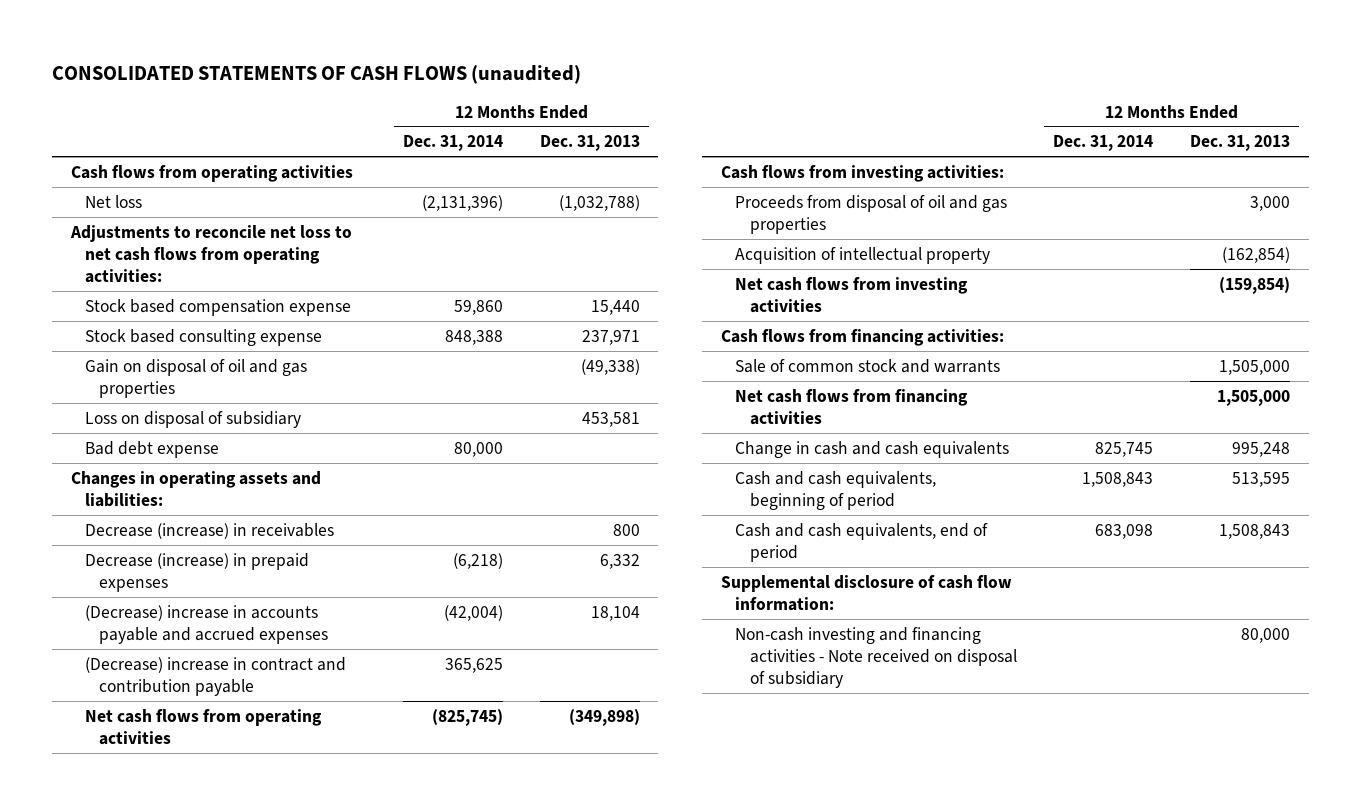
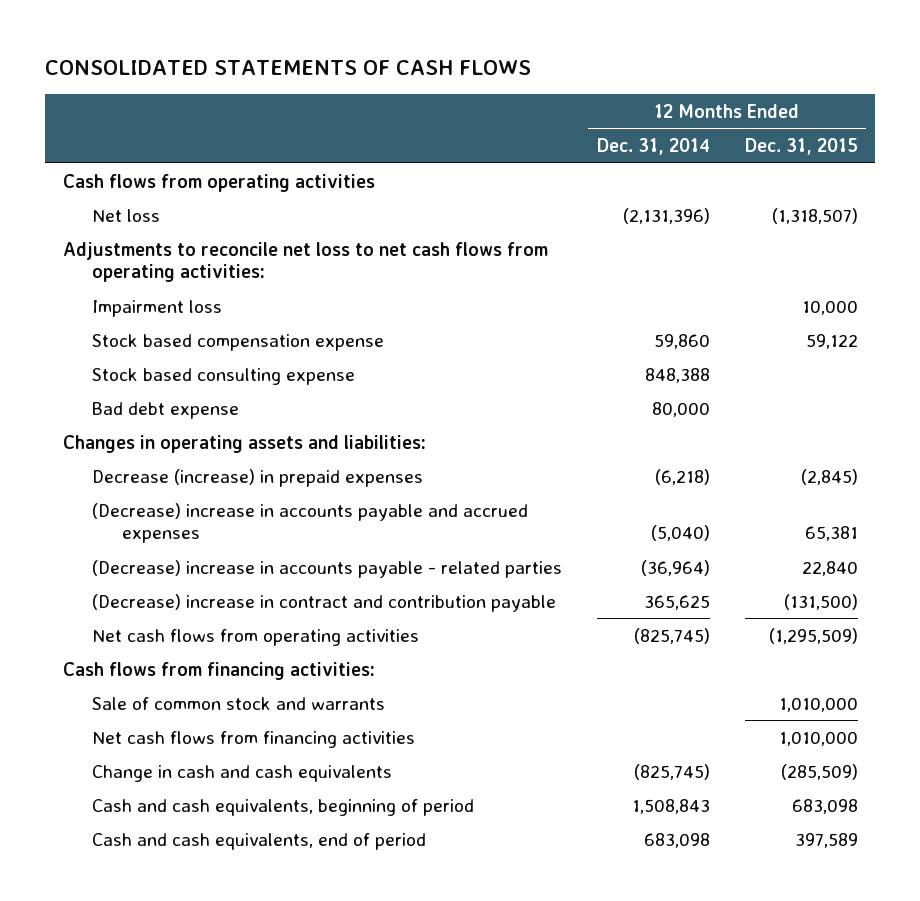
[52,64,582,84] CONSOLIDATED STATEMENTS OF CASH FLOWS (unaudited) -> [45,60,532,76] CONSOLIDATED STATEMENTS OF CASH FLOWS
[540,135,641,152] Dec. 31, 2013 -> none
none -> [744,138,858,156] Dec. 31, 2015
none -> [92,299,223,317] Impairment loss
[85,358,308,398] Gain on disposal of oil and gas properties -> none
[85,410,302,428] Loss on disposal of subsidiary -> none
[85,522,335,539] Decrease (increase) in receivables -> none
[444,604,504,621] (42,004) -> [650,525,710,542] (5,040)
none -> [92,559,563,578] (Decrease) increase in accounts payable - related parties
[720,164,1004,182] Cash flows from investing activities: -> none
[735,194,1008,234] Proceeds from disposal of oil and gas properties -> none
[735,246,991,264] Acquisition of intellectual property -> none
[735,276,969,313] Net cash flows from investing activities -> none
[1095,441,1154,457] 825,745 -> [633,763,710,780] (825,745)
[720,574,1012,611] Supplemental disclosure of cash flow information: -> none
[735,626,1017,689] Non-cash investing and financing activities - Note received on disposal of subsidiary -> none

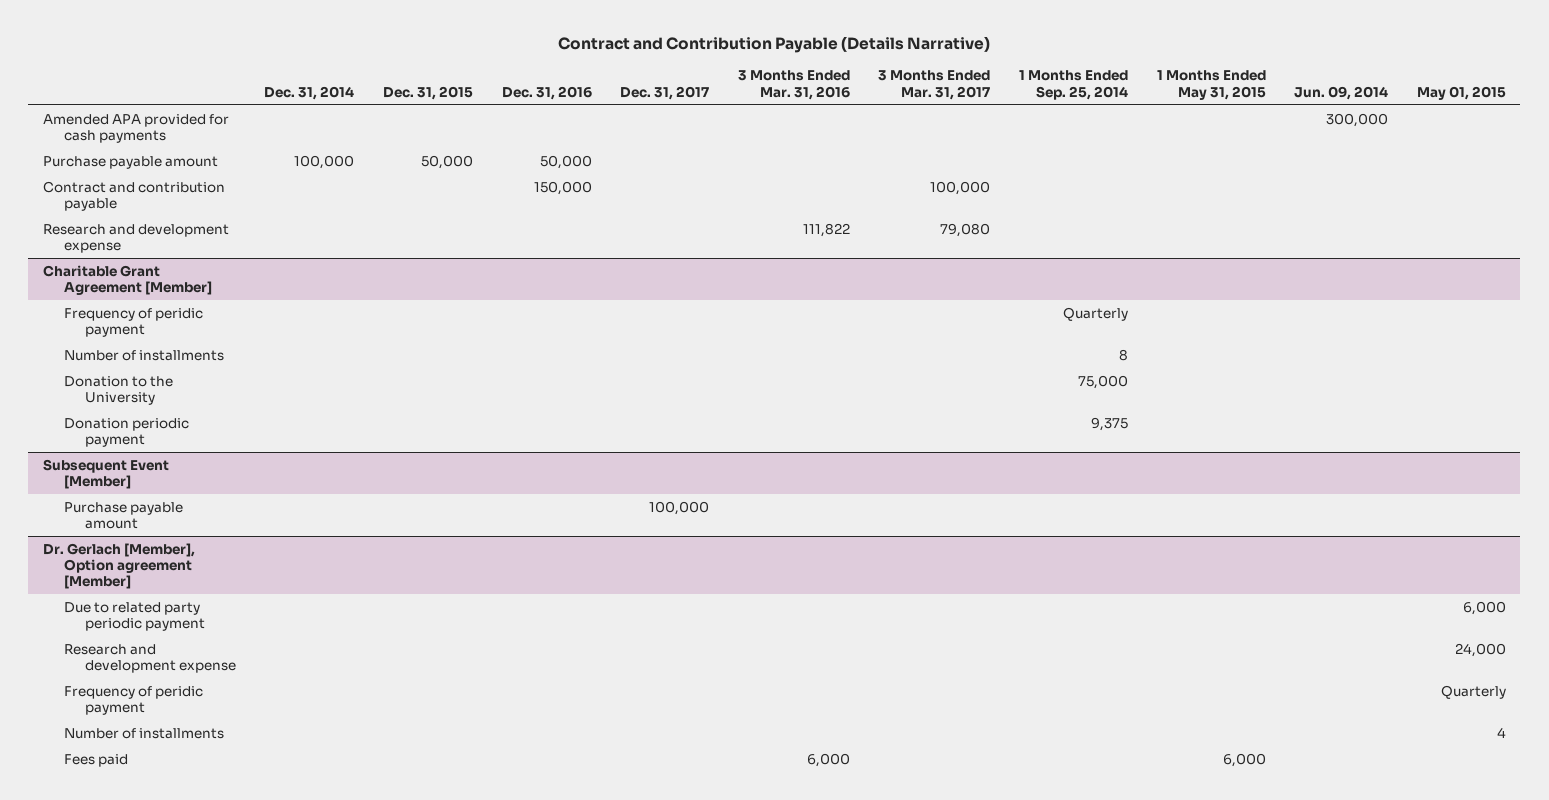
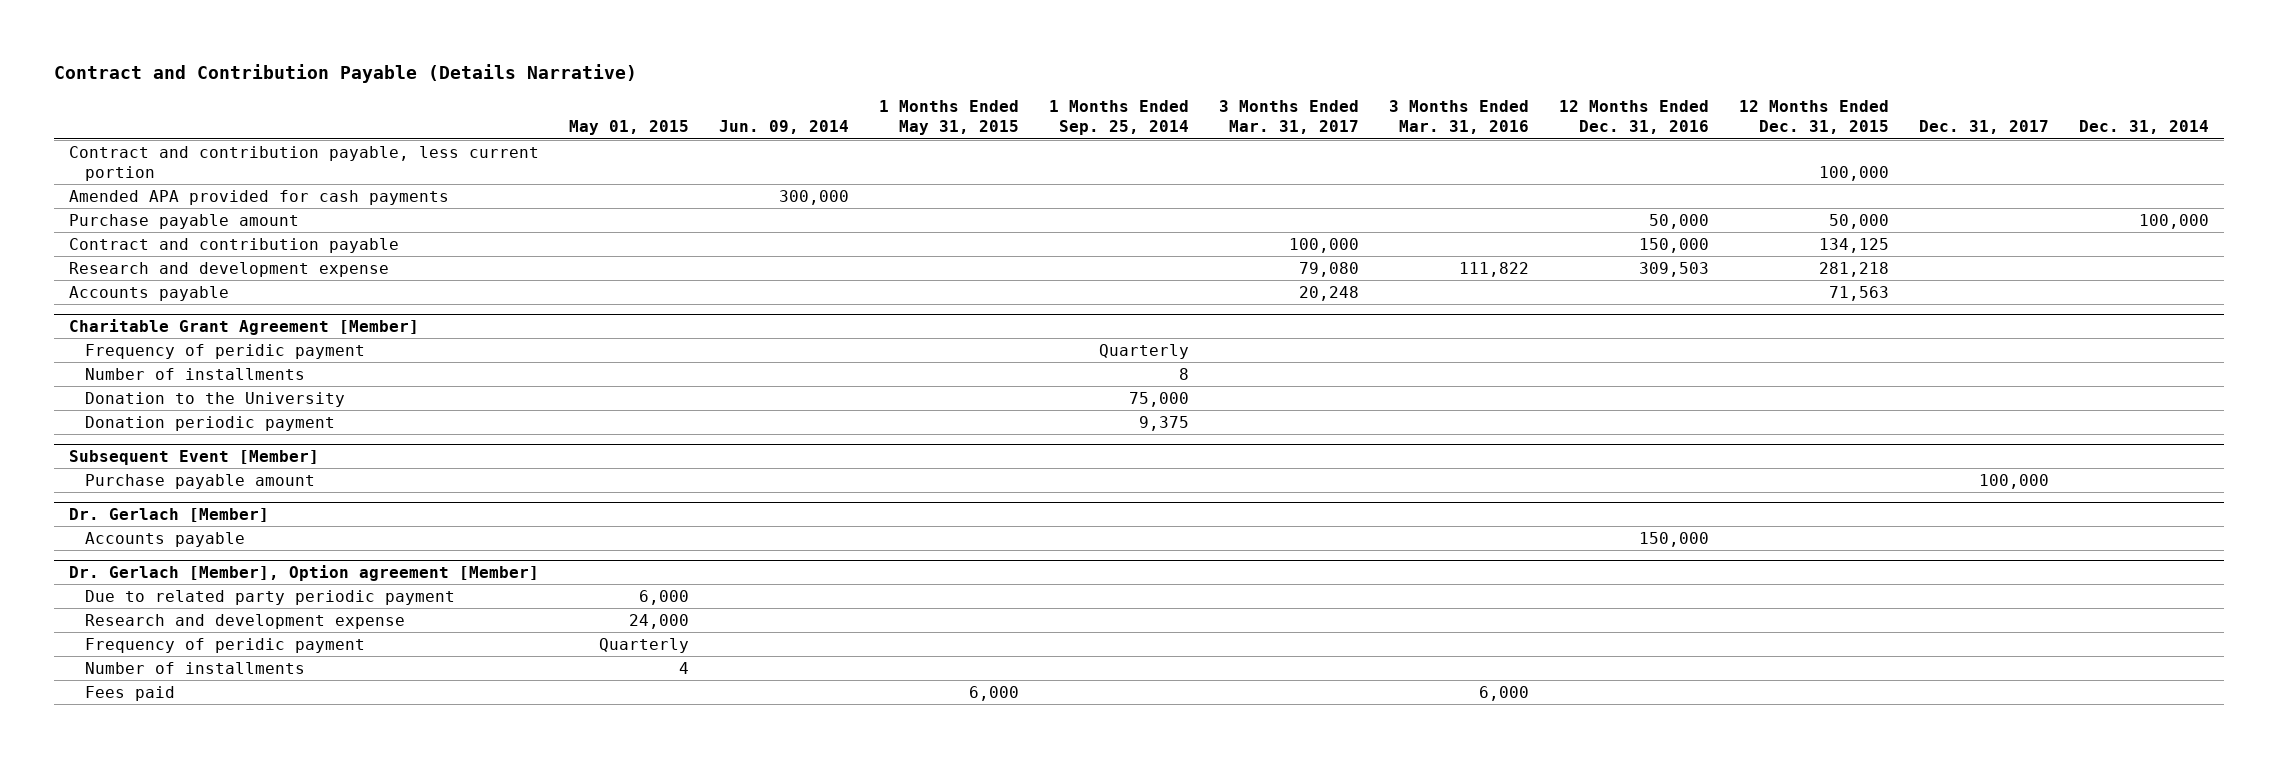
[382,85,473,100] Dec. 31, 2015 -> none
[501,85,592,100] Dec. 31, 2016 -> none
none -> [1558,100,1709,135] 12 Months Ended Dec. 31, 2016
none -> [1738,100,1889,135] 12 Months Ended Dec. 31, 2015
none -> [69,145,540,182] Contract and contribution payable, less current portion
none -> [69,285,230,301] Accounts payable
none -> [69,507,270,522] Dr. Gerlach [Member]
none -> [85,531,246,547] Accounts payable

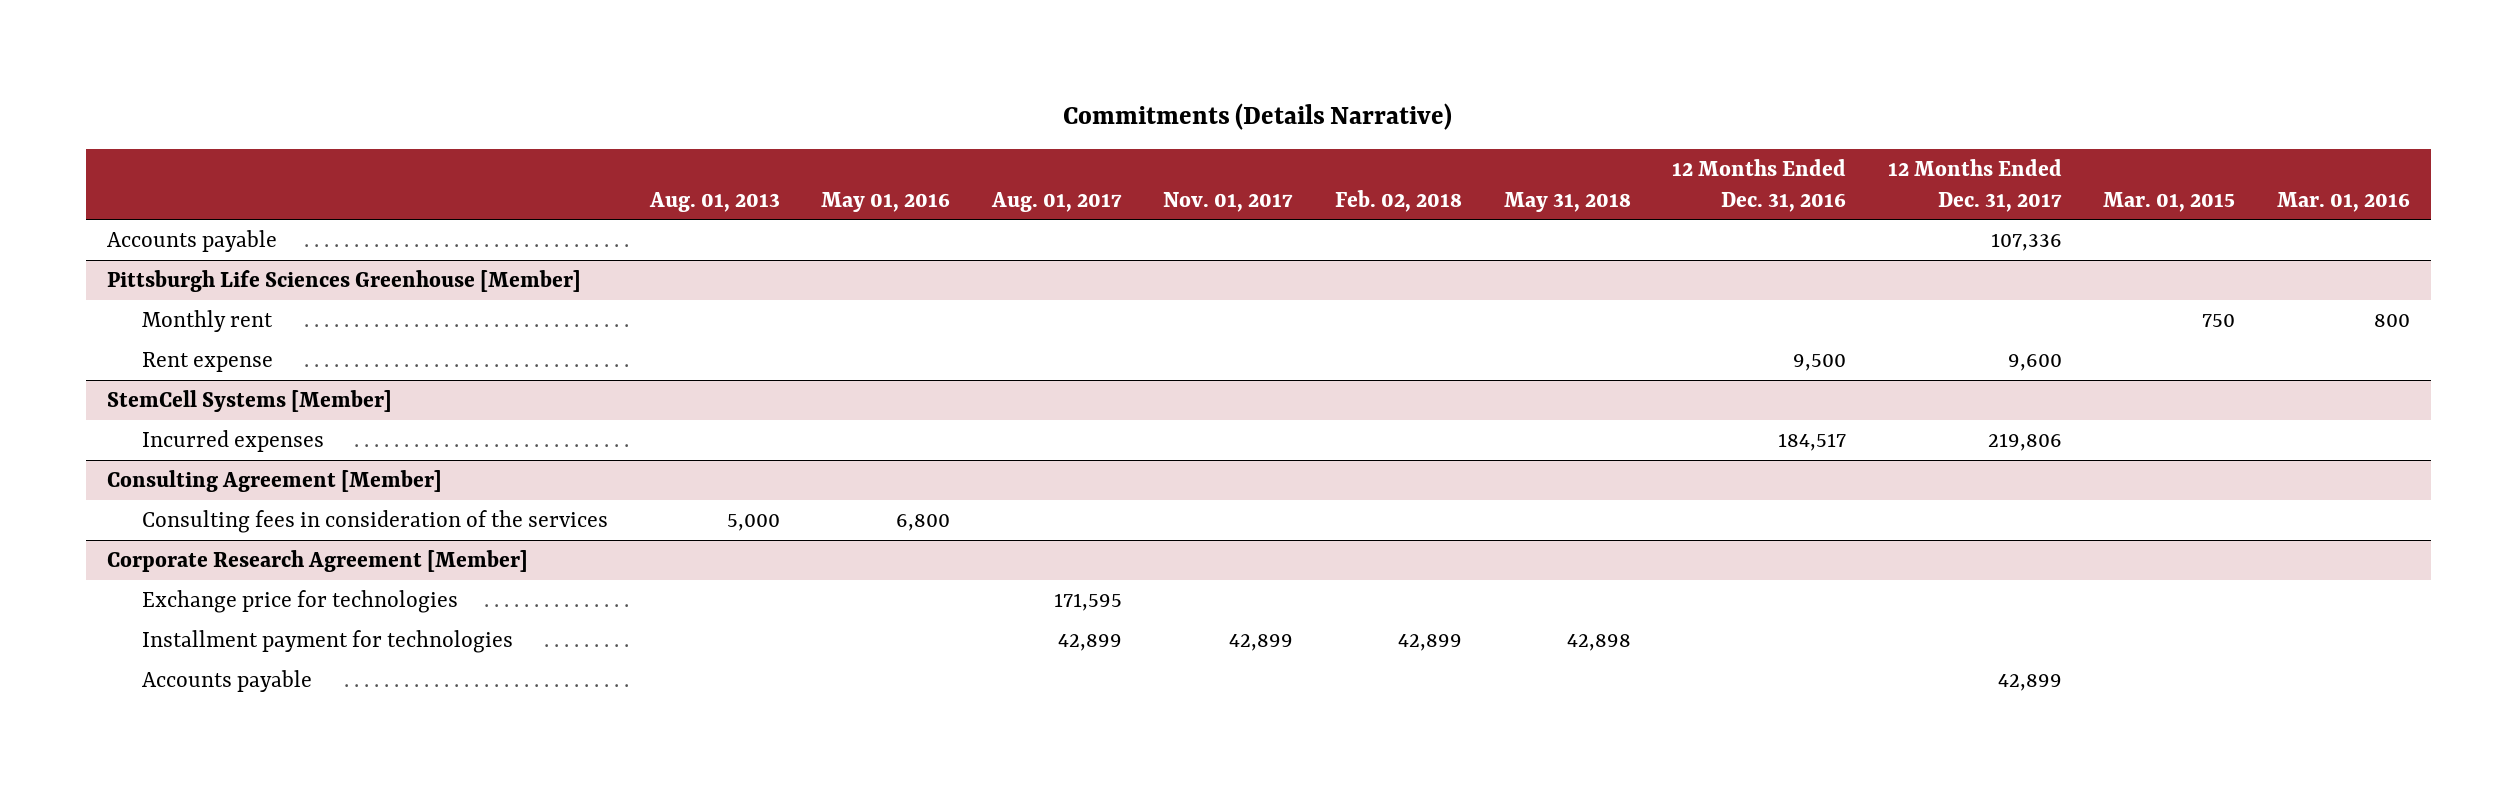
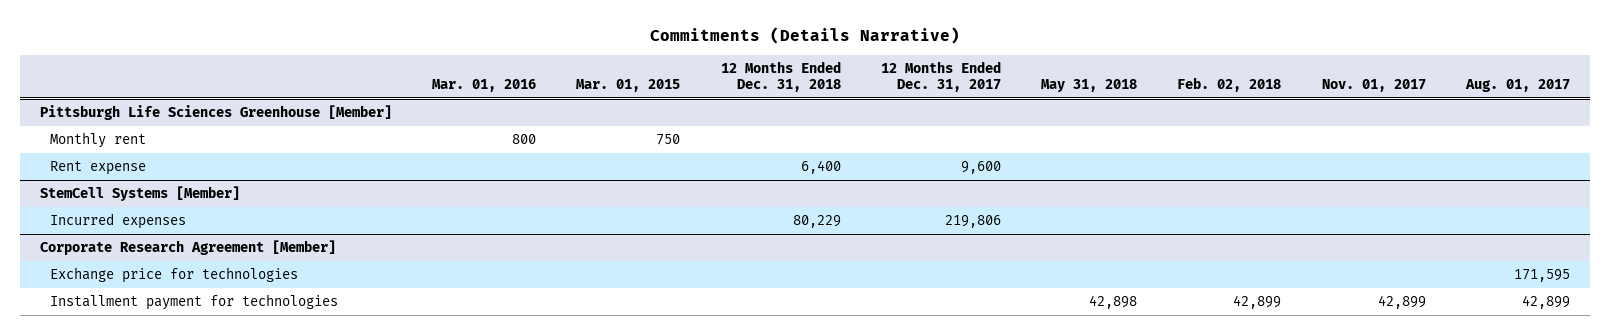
[648,191,780,212] Aug. 01, 2013 -> none
[821,191,951,212] May 01, 2016 -> none
[1672,158,1847,212] 12 Months Ended Dec. 31, 2016 -> none
none -> [720,60,841,93] 12 Months Ended Dec. 31, 2018
[106,229,277,252] Accounts payable -> none
[106,469,442,492] Consulting Agreement [Member] -> none
[142,509,609,533] Consulting fees in consideration of the services -> none
[142,669,313,692] Accounts payable -> none

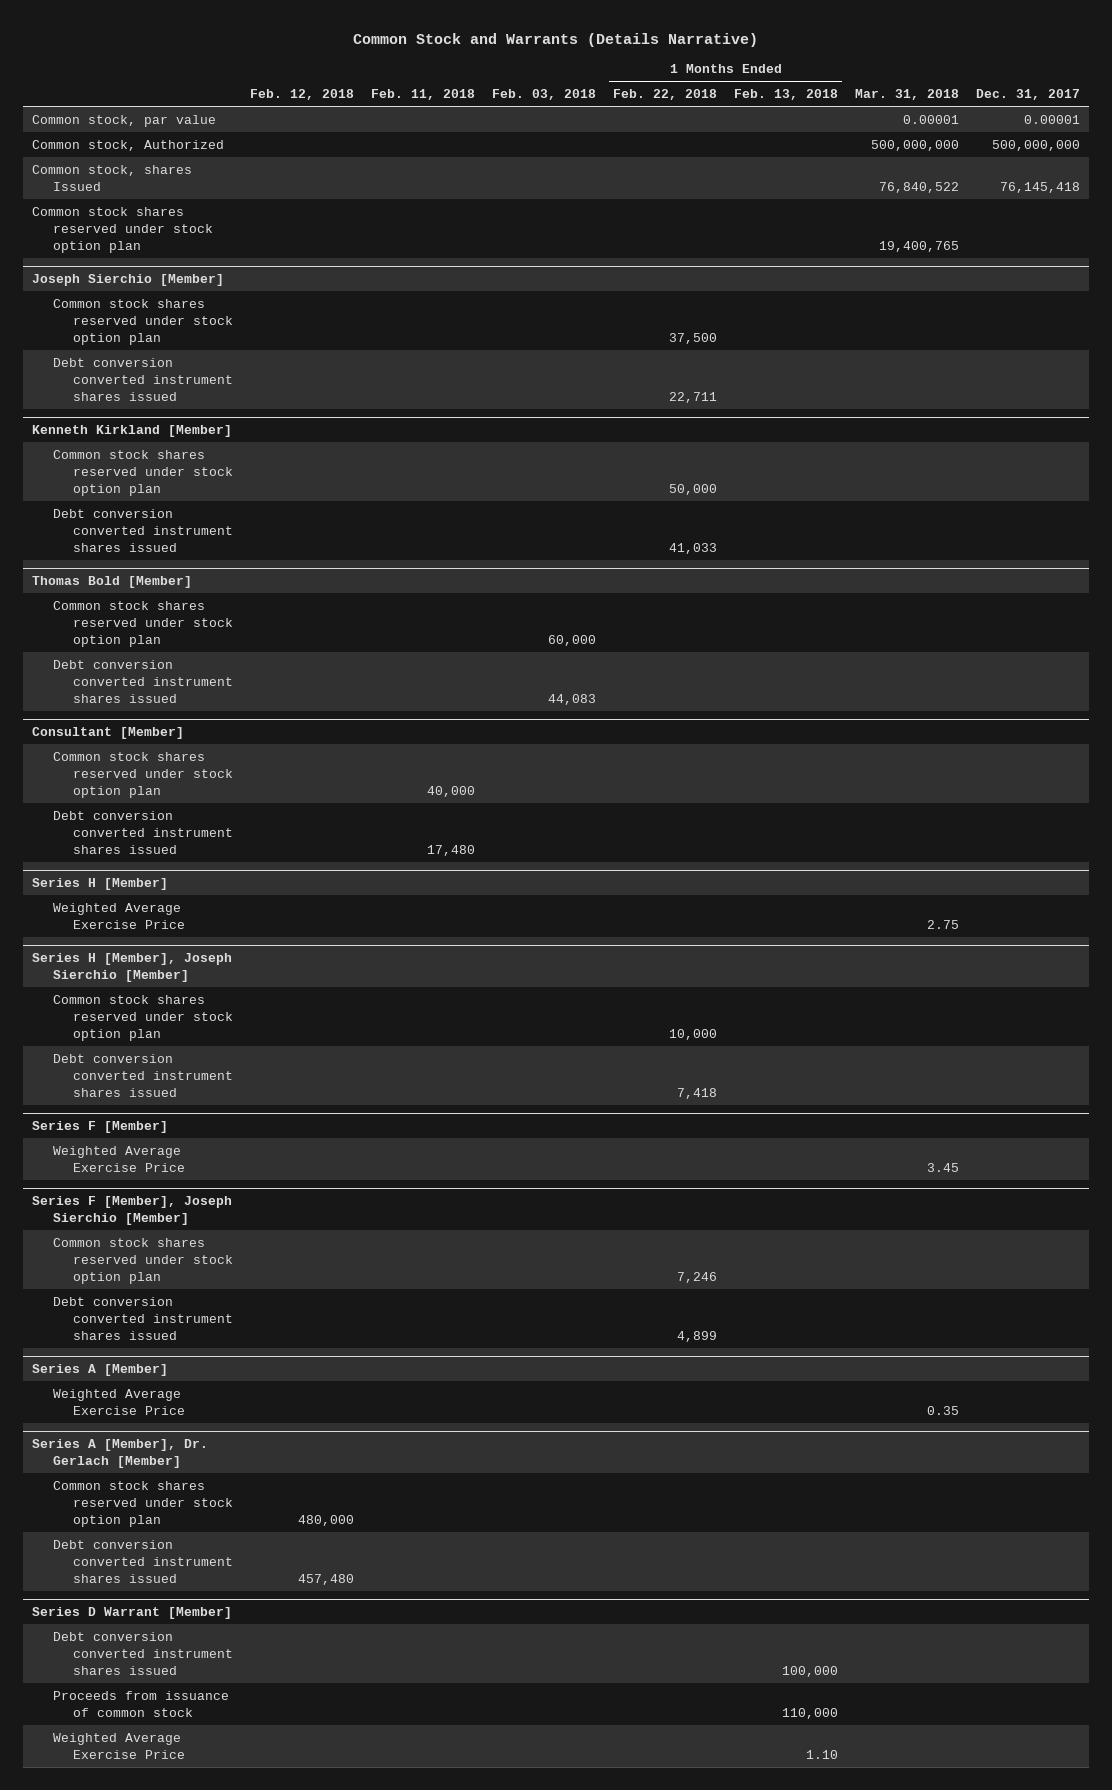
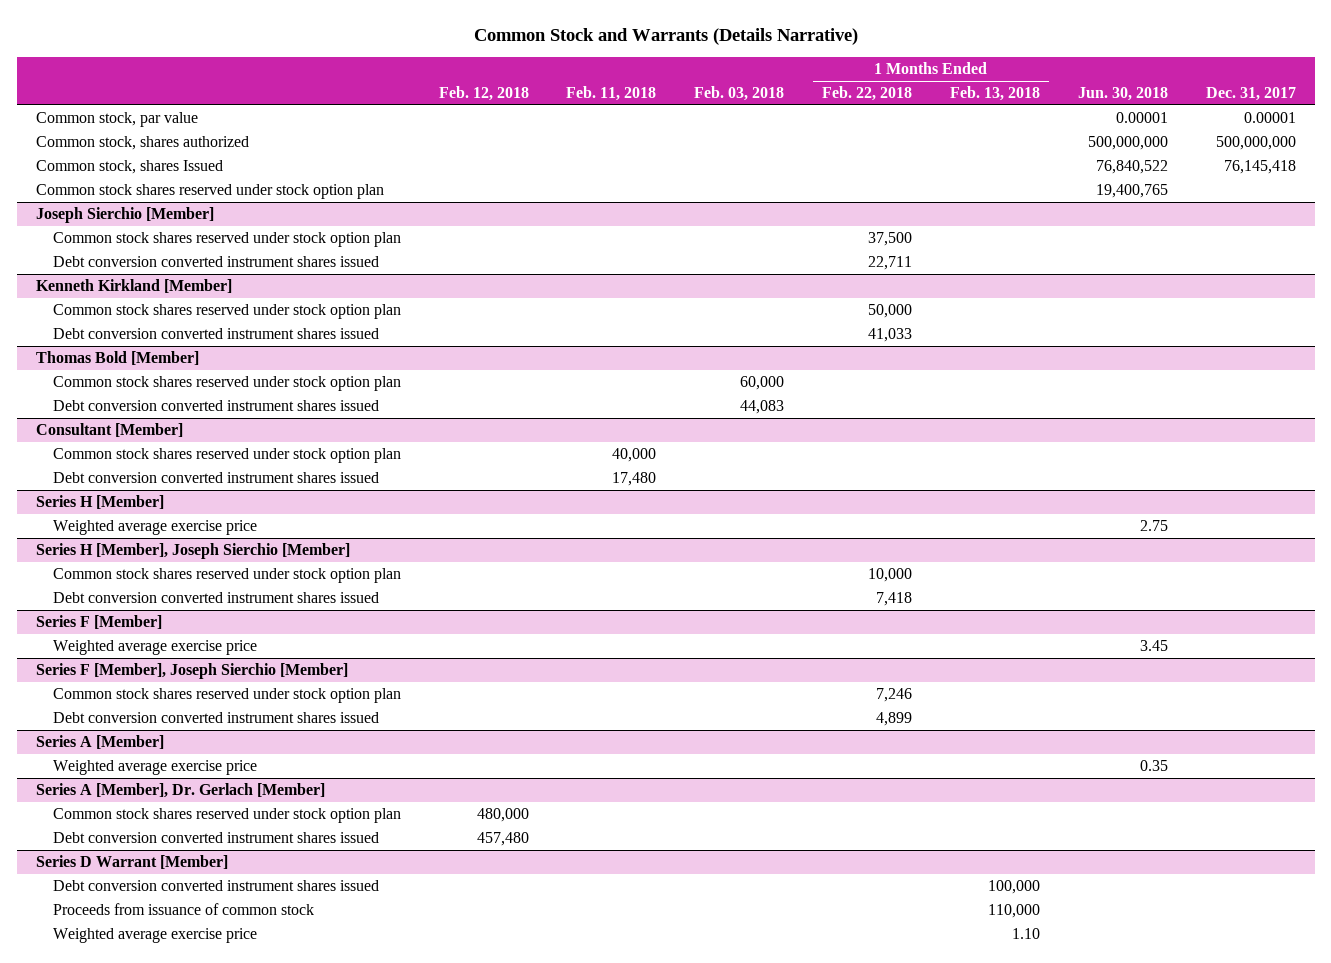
[855,89,960,101] Mar. 31, 2018 -> none
none -> [1077,87,1168,102] Jun. 30, 2018
[31,139,224,151] Common stock, Authorized -> [35,136,249,151] Common stock, shares authorized
[52,902,186,929] Weighted Average Exercise Price -> [52,520,257,536] Weighted average exercise price
[52,1145,186,1172] Weighted Average Exercise Price -> [52,640,257,656] Weighted average exercise price
[52,1388,186,1415] Weighted Average Exercise Price -> [52,760,257,776] Weighted average exercise price
[52,1732,186,1759] Weighted Average Exercise Price -> [52,928,257,944] Weighted average exercise price

